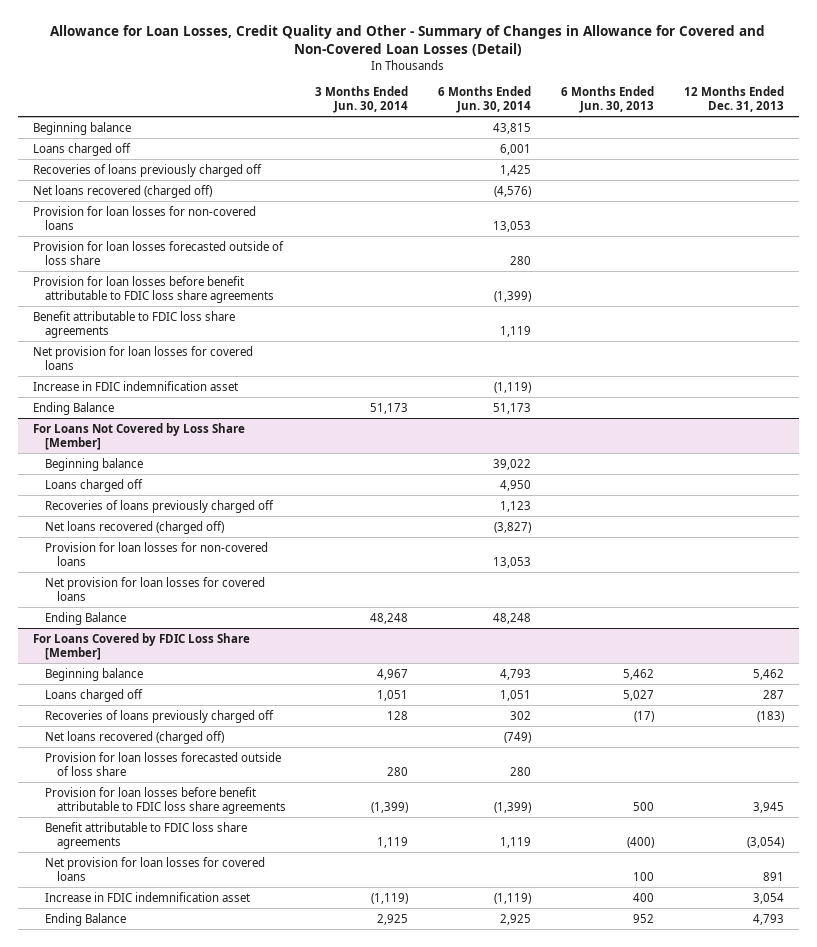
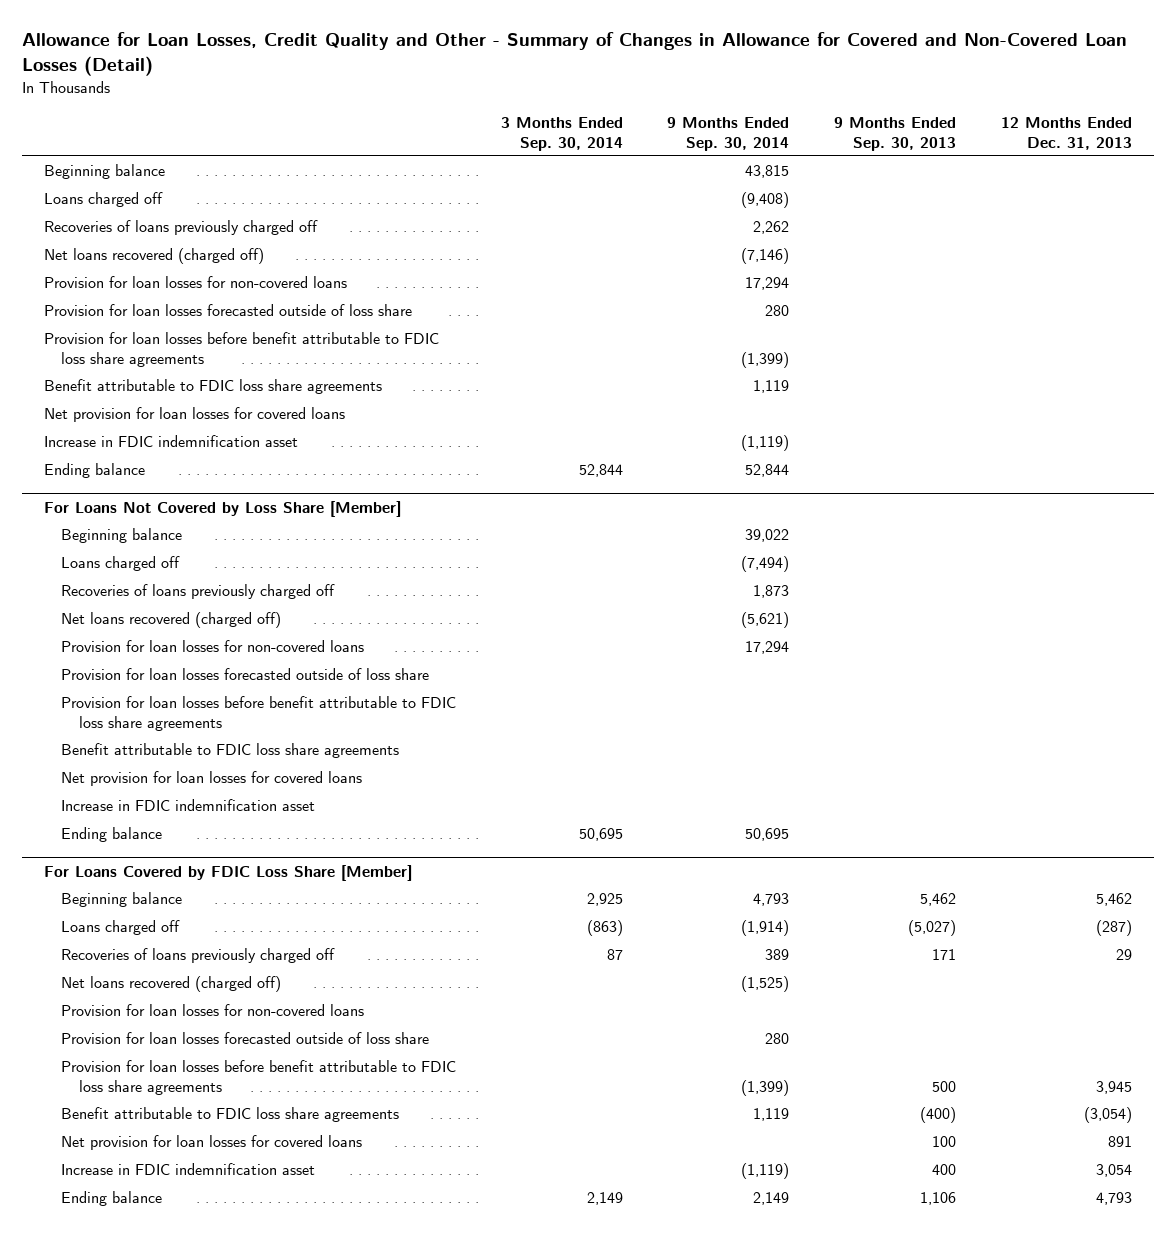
[315,86,409,114] 3 Months Ended Jun. 30, 2014 -> none
[438,86,532,114] 6 Months Ended Jun. 30, 2014 -> none
[561,86,655,114] 6 Months Ended Jun. 30, 2013 -> none
none -> [500,117,623,151] 3 Months Ended Sep. 30, 2014
none -> [667,117,790,151] 9 Months Ended Sep. 30, 2014
none -> [834,117,957,151] 9 Months Ended Sep. 30, 2013
[32,401,114,415] Ending Balance -> [43,463,145,479] Ending balance
none -> [61,668,430,681] Provision for loan losses forecasted outside of loss share
none -> [61,696,457,731] Provision for loan losses before benefit attributable to FDIC loss share agreements
none -> [61,743,400,759] Benefit attributable to FDIC loss share agreements
none -> [61,799,316,812] Increase in FDIC indemnification asset
[44,611,126,625] Ending Balance -> [61,827,163,843] Ending balance
[762,689,784,699] 287 -> [1095,920,1132,937] (287)
[756,710,784,722] (183) -> [1115,949,1132,961] 29
none -> [61,1004,365,1017] Provision for loan losses for non-covered loans
[44,912,126,926] Ending Balance -> [61,1191,163,1207] Ending balance

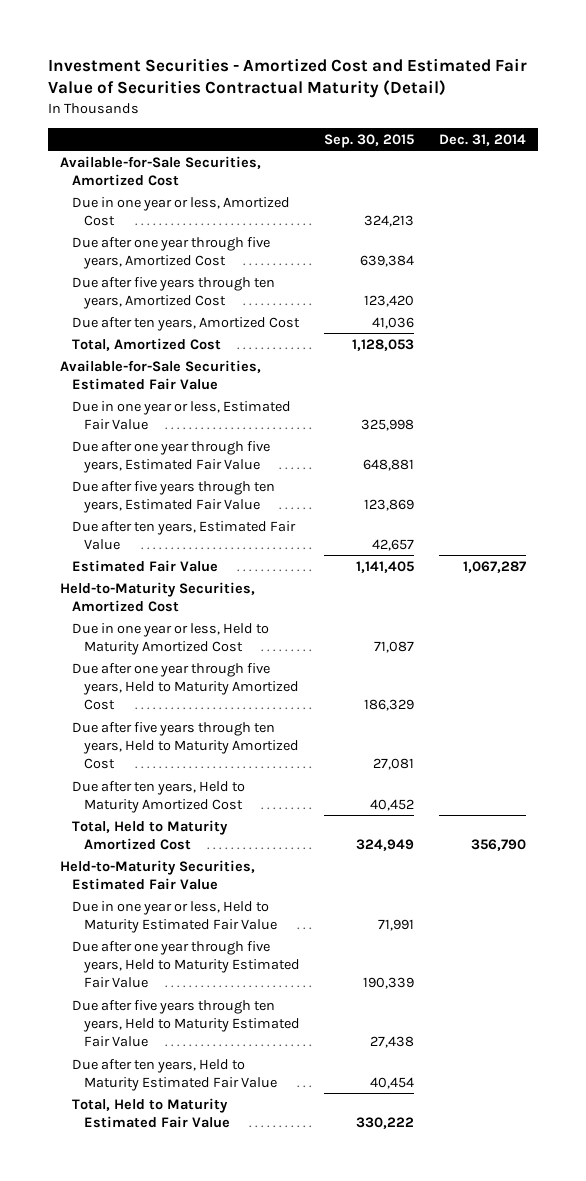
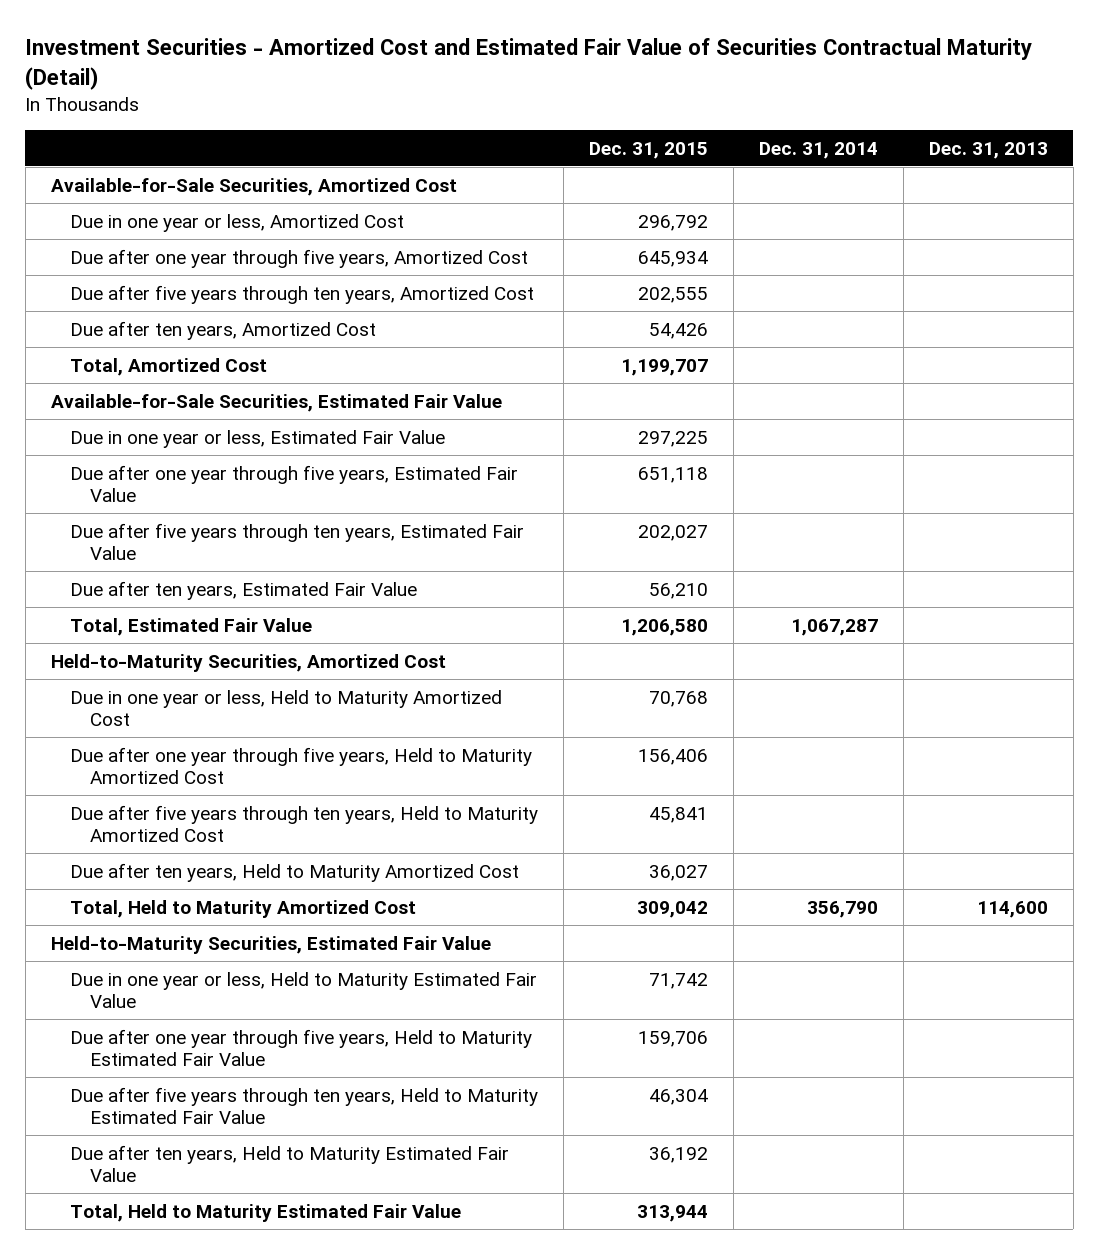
[324,133,415,148] Sep. 30, 2015 -> none
none -> [589,141,709,159] Dec. 31, 2015
none -> [928,141,1048,159] Dec. 31, 2013
[71,559,218,572] Estimated Fair Value -> [70,617,313,636] Total, Estimated Fair Value

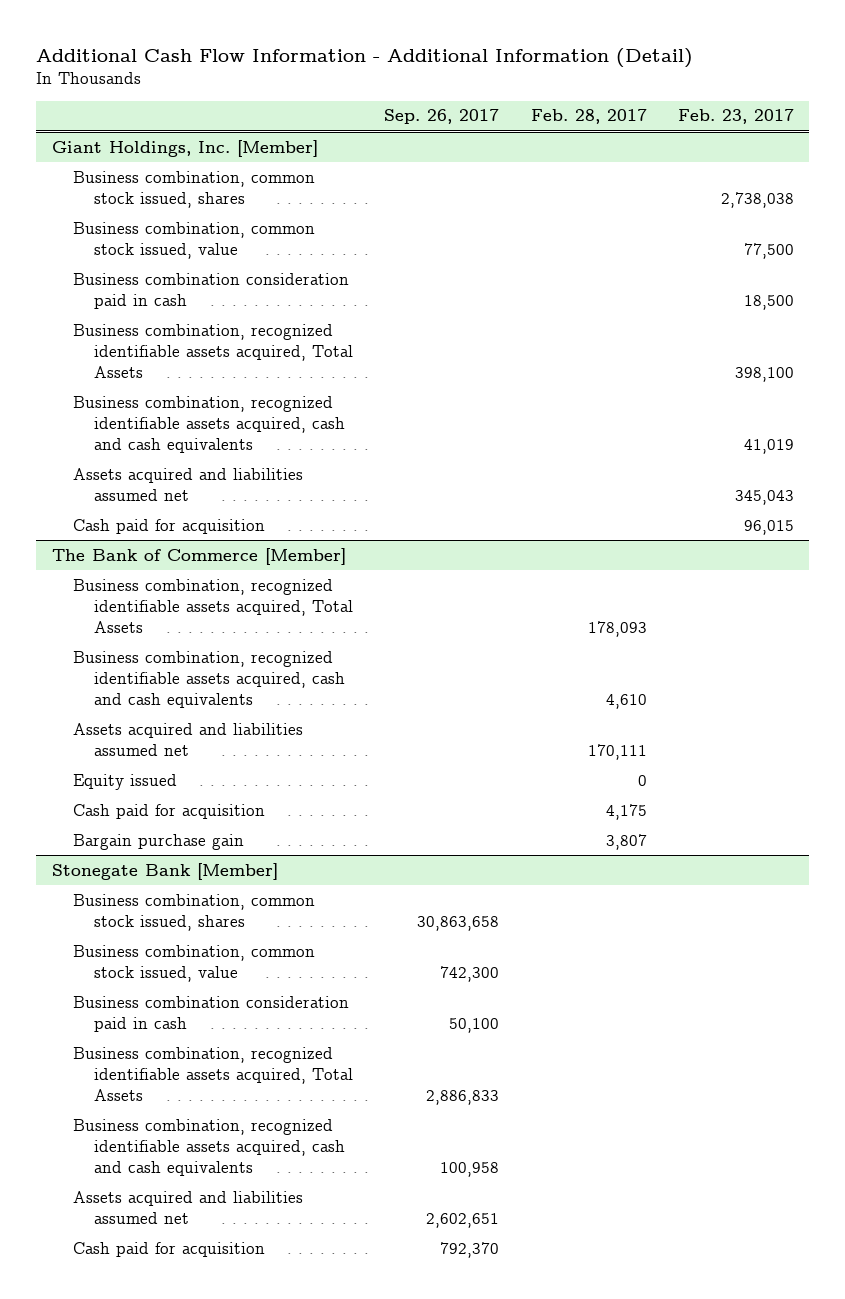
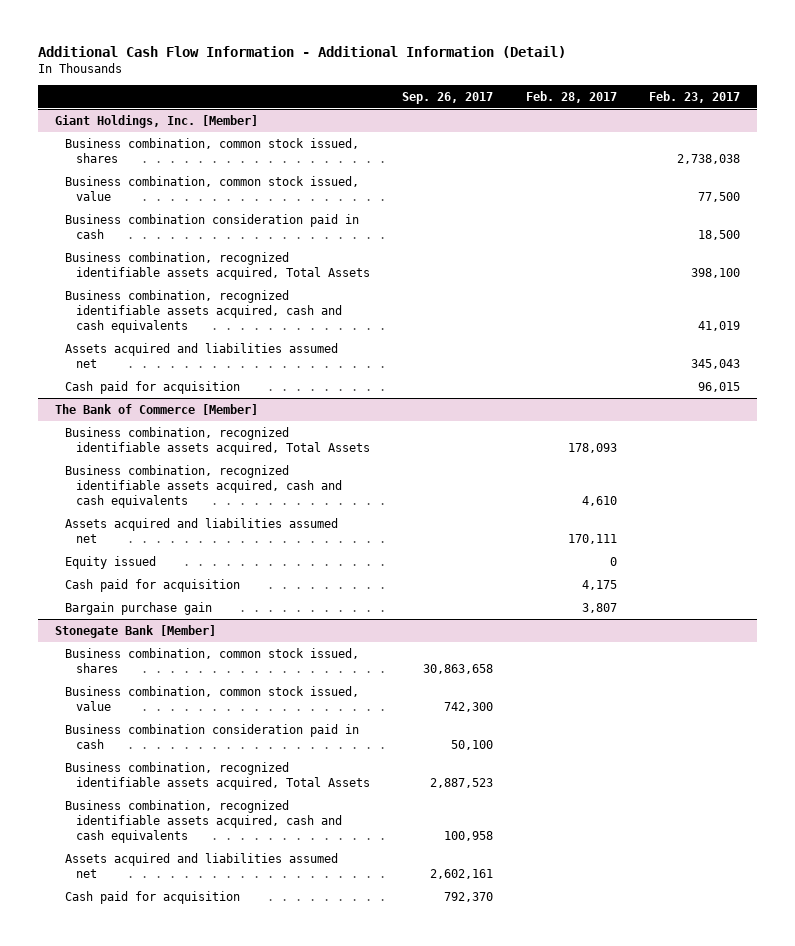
[426,1090,500,1106] 2,886,833 -> [430,778,494,789] 2,887,523
[426,1212,500,1228] 2,602,651 -> [430,869,494,880] 2,602,161

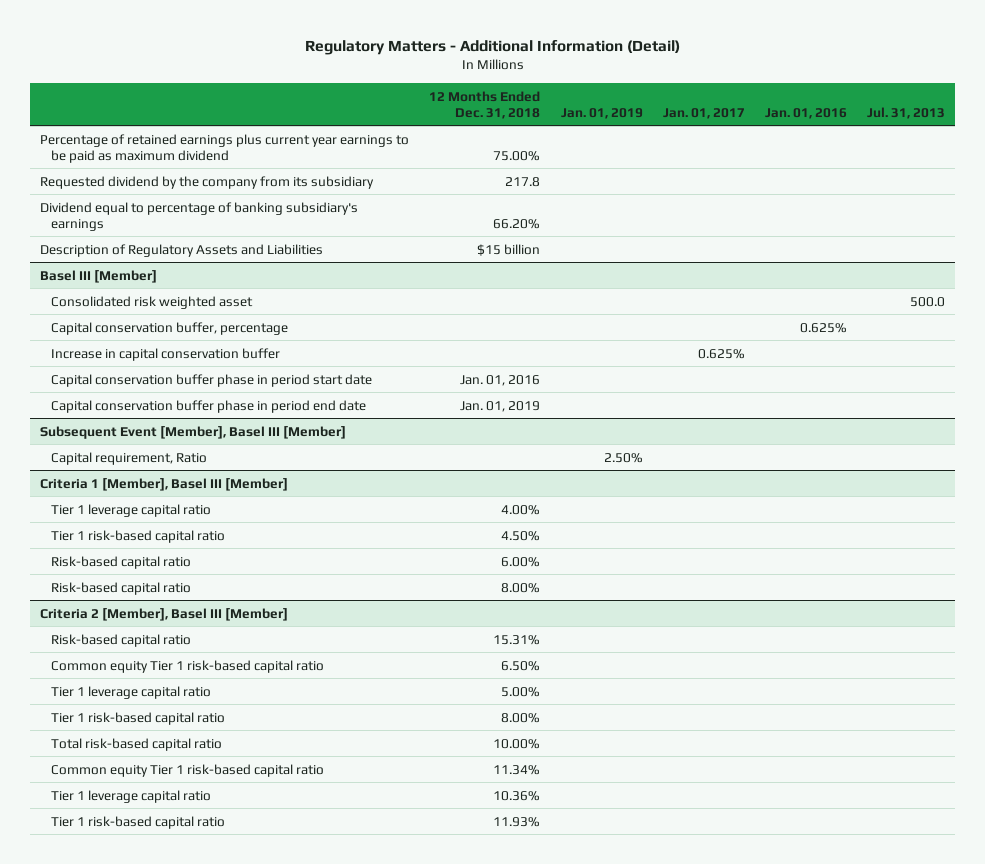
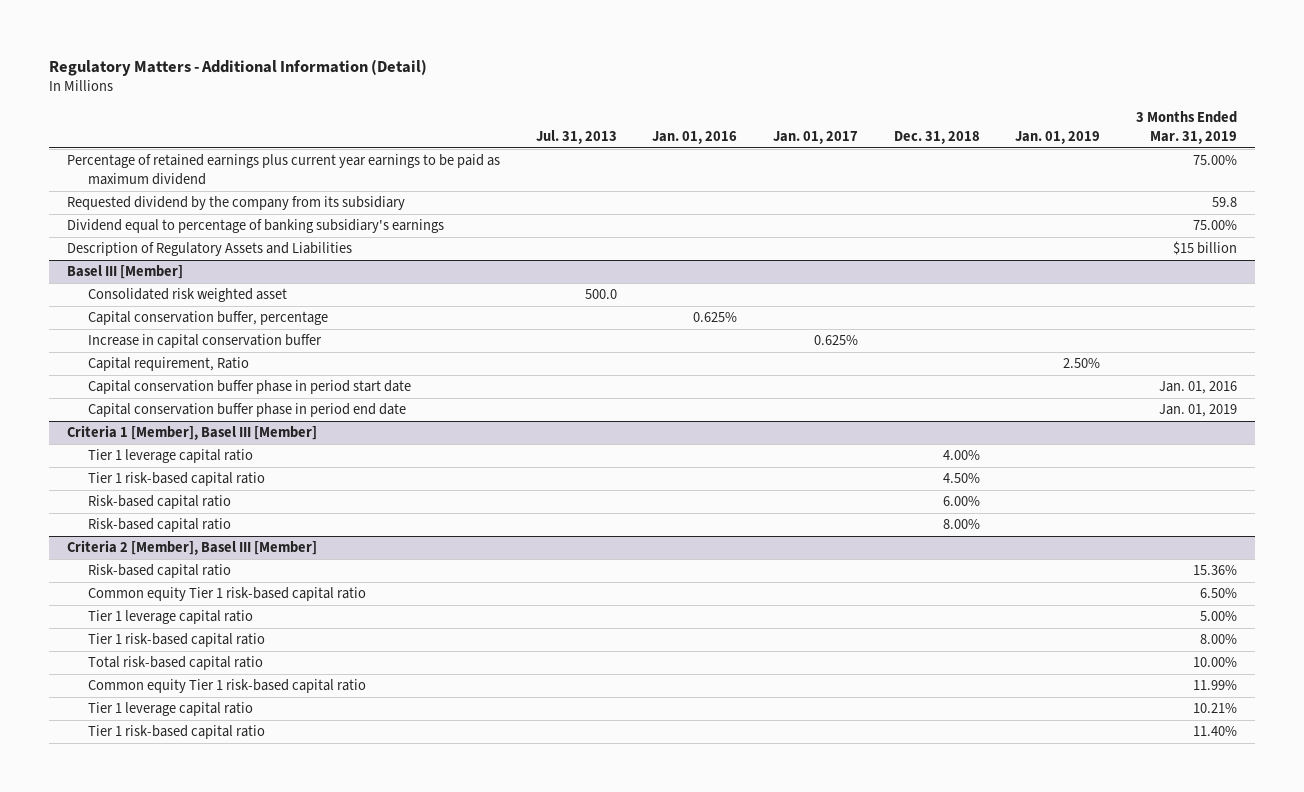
[429,90,541,119] 12 Months Ended Dec. 31, 2018 -> none
none -> [893,131,980,145] Dec. 31, 2018
none -> [1135,111,1237,145] 3 Months Ended Mar. 31, 2019
none -> [87,357,249,372] Capital requirement, Ratio
[40,425,347,439] Subsequent Event [Member], Basel III [Member] -> none
[50,451,207,465] Capital requirement, Ratio -> none

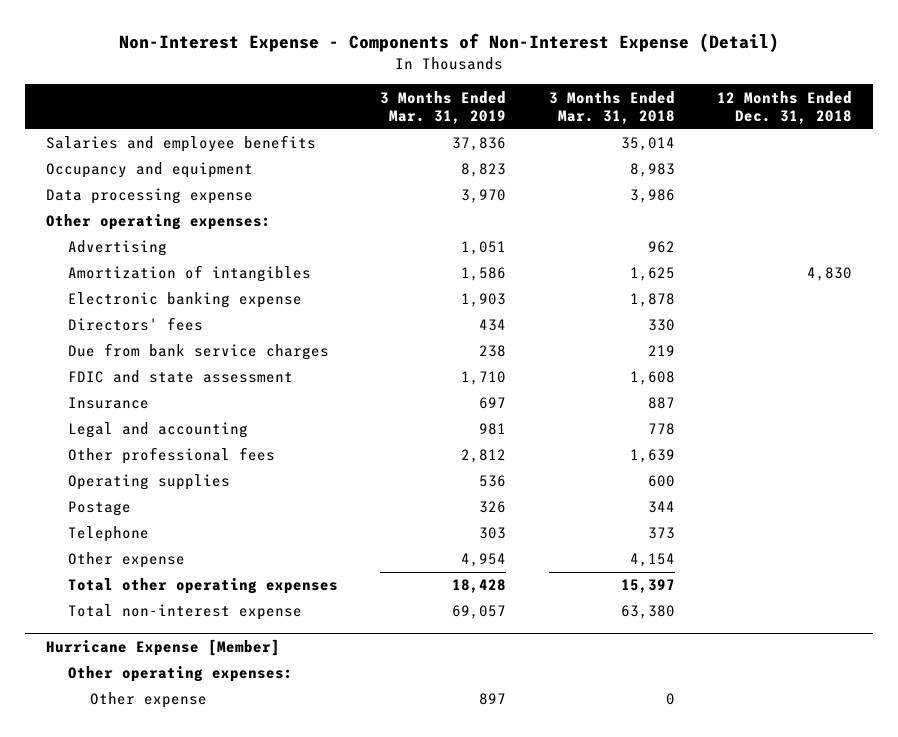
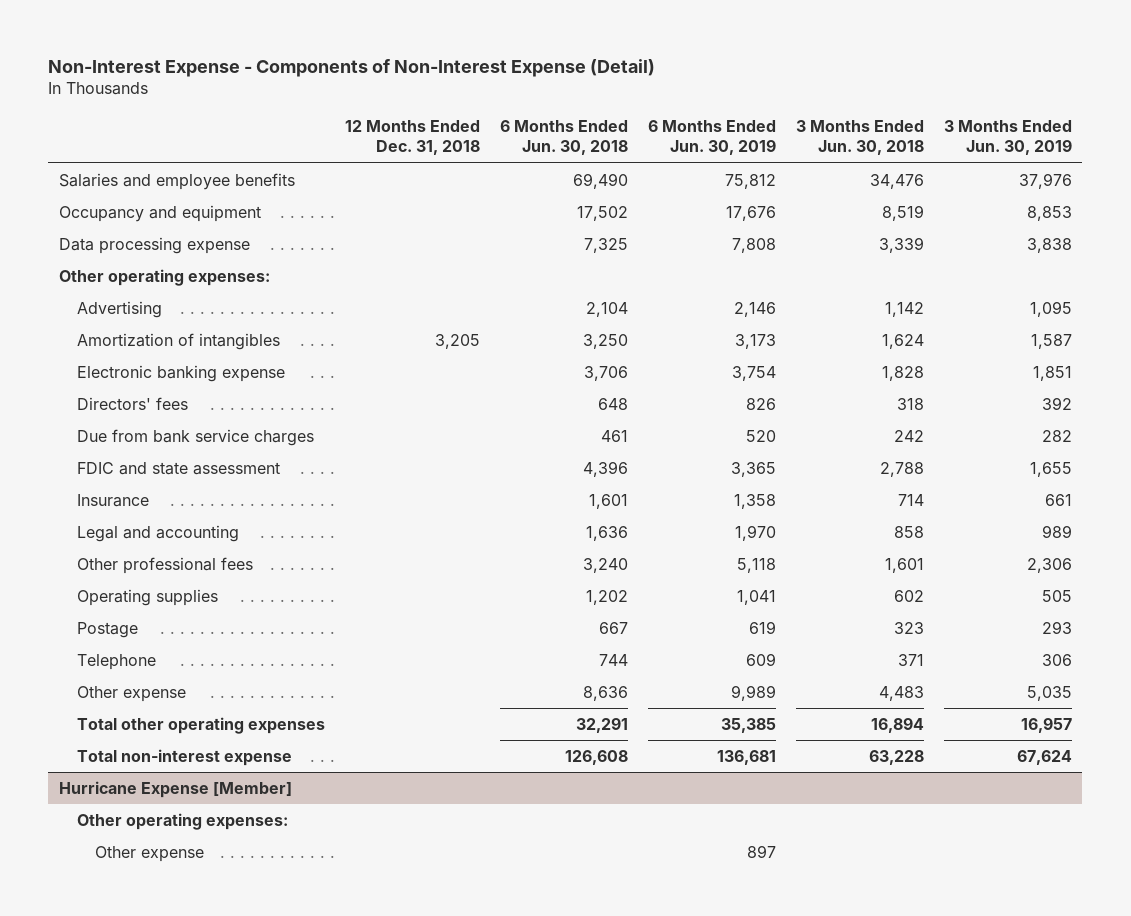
[380,90,507,125] 3 Months Ended Mar. 31, 2019 -> none
[548,90,675,125] 3 Months Ended Mar. 31, 2018 -> none
none -> [499,120,628,156] 6 Months Ended Jun. 30, 2018
none -> [647,120,776,156] 6 Months Ended Jun. 30, 2019
none -> [796,120,925,156] 3 Months Ended Jun. 30, 2018
none -> [944,120,1073,156] 3 Months Ended Jun. 30, 2019
[807,267,853,282] 4,830 -> [434,333,480,349] 3,205

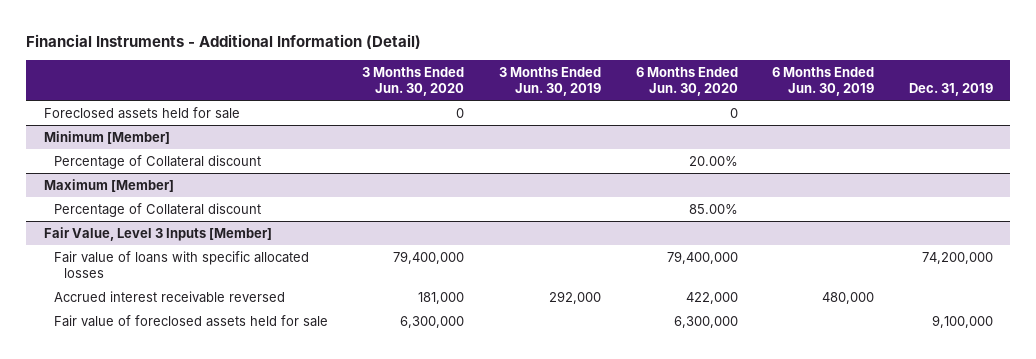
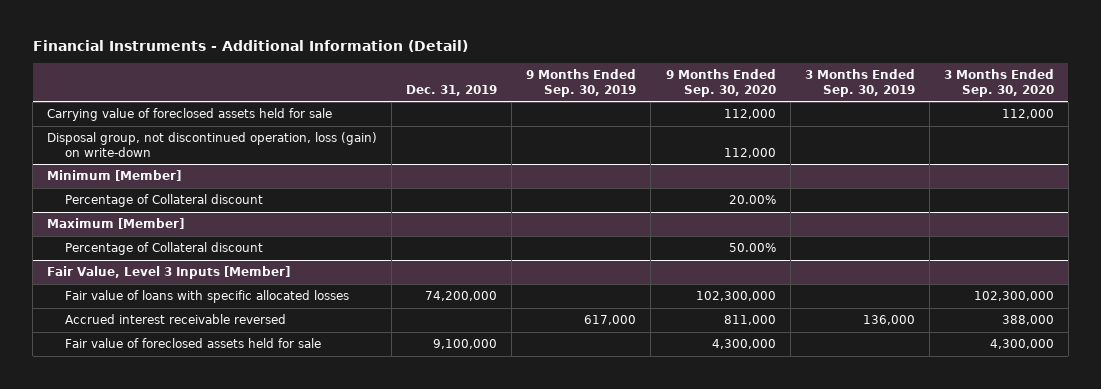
[362,67,465,96] 3 Months Ended Jun. 30, 2020 -> none
[498,67,601,96] 3 Months Ended Jun. 30, 2019 -> none
[635,67,738,96] 6 Months Ended Jun. 30, 2020 -> none
[772,67,875,96] 6 Months Ended Jun. 30, 2019 -> none
none -> [526,69,637,97] 9 Months Ended Sep. 30, 2019
none -> [665,69,776,97] 9 Months Ended Sep. 30, 2020
none -> [804,69,915,97] 3 Months Ended Sep. 30, 2019
none -> [943,69,1054,97] 3 Months Ended Sep. 30, 2020
[43,106,240,119] Foreclosed assets held for sale -> [47,108,333,122] Carrying value of foreclosed assets held for sale
none -> [47,132,378,157] Disposal group, not discontinued operation, loss (gain) on write-down

